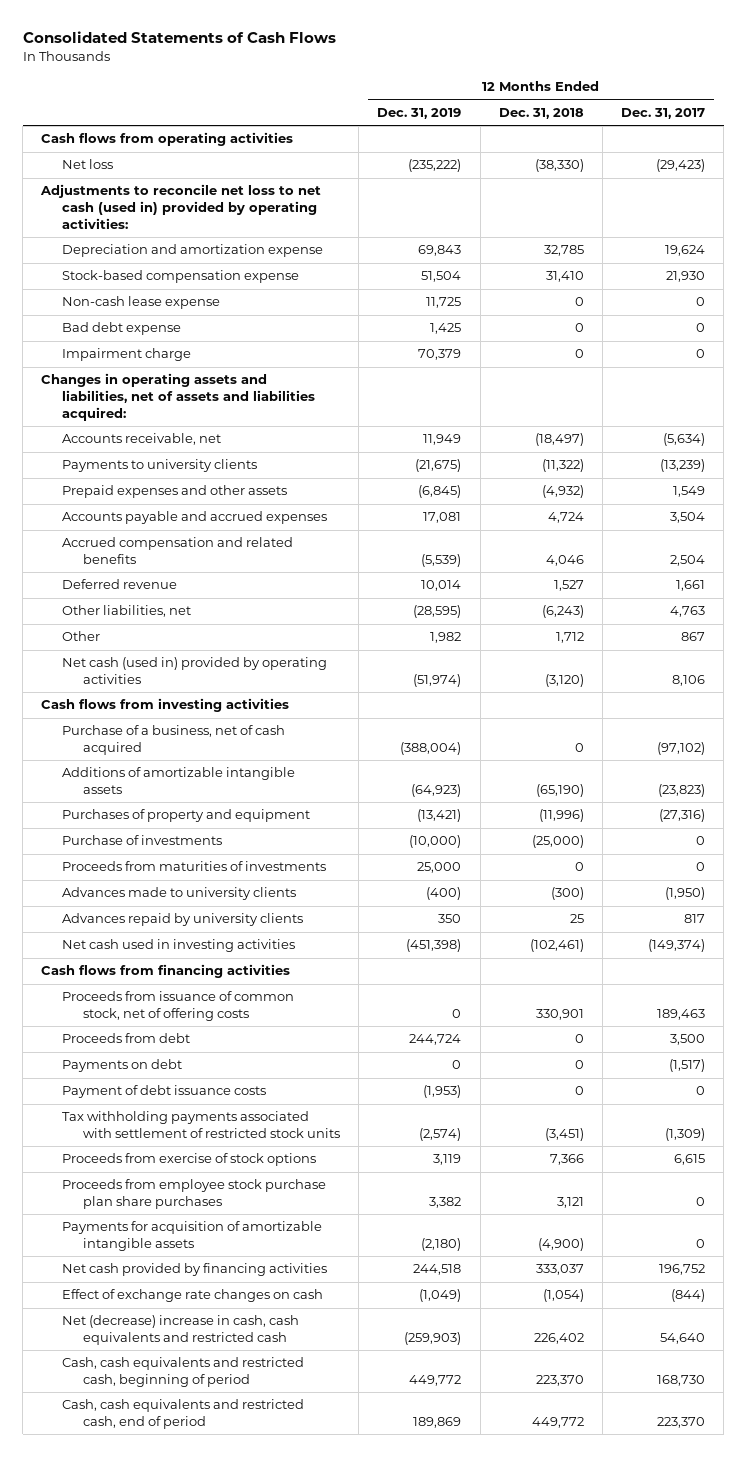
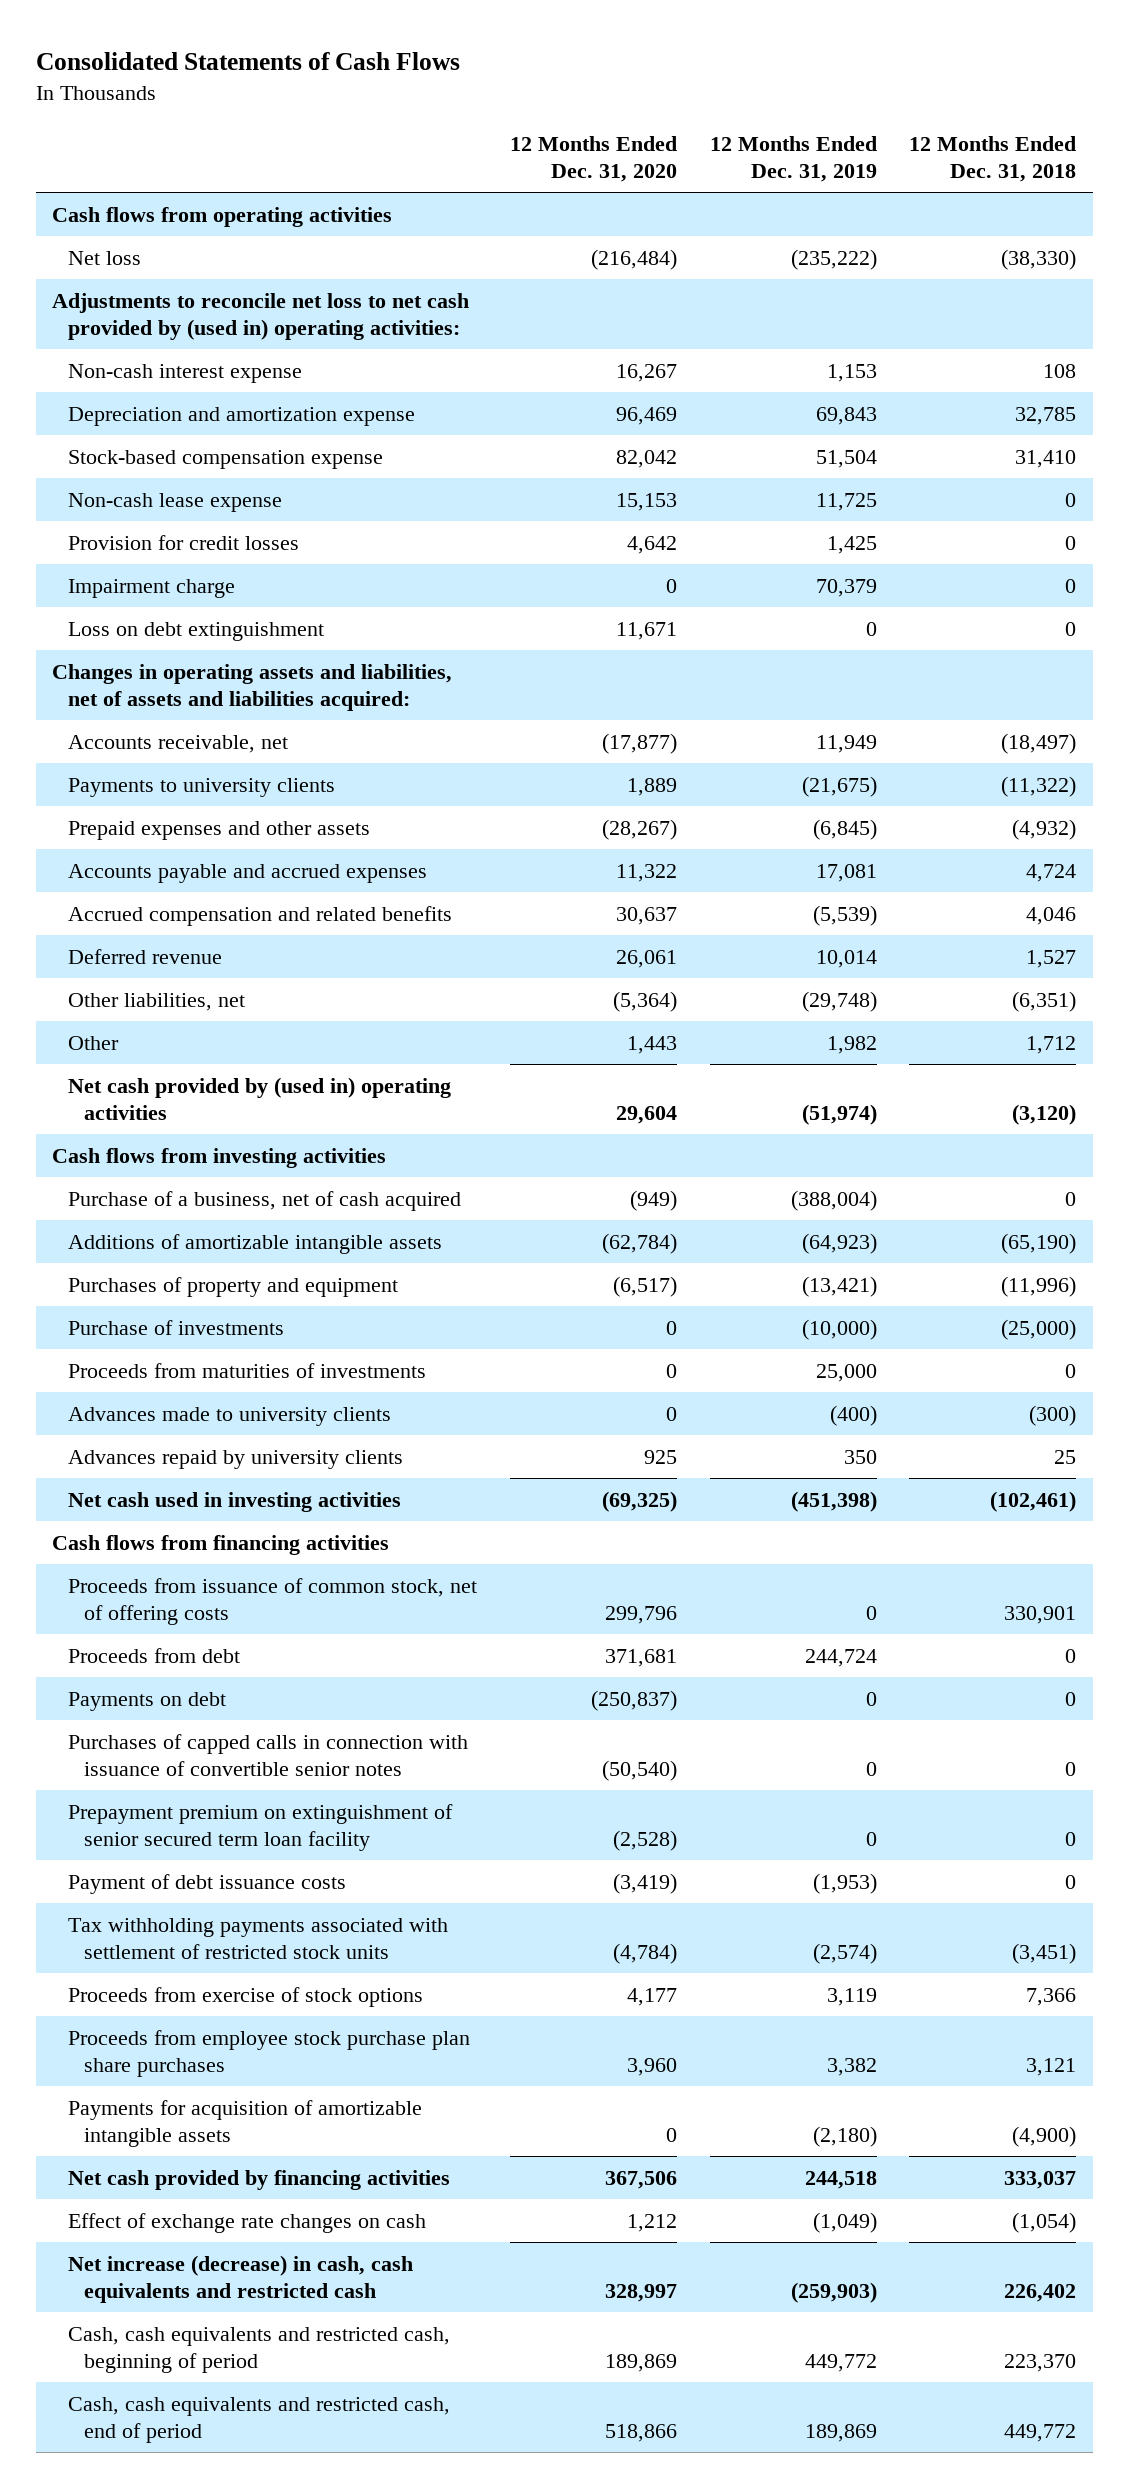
[621,108,706,120] Dec. 31, 2017 -> none
none -> [509,135,677,183] 12 Months Ended Dec. 31, 2020
[40,184,322,229] Adjustments to reconcile net loss to net cash (used in) provided by operating activities: -> [52,292,470,341] Adjustments to reconcile net loss to net cash provided by (used in) operating activities:
none -> [68,363,303,383] Non-cash interest expense
[62,322,182,336] Bad debt expense -> [68,534,300,550] Provision for credit losses
none -> [68,621,325,641] Loss on debt extinguishment
[413,605,462,619] (28,595) -> [801,990,877,1012] (29,748)
[541,605,584,619] (6,243) -> [1012,990,1077,1012] (6,351)
[62,657,328,684] Net cash (used in) provided by operating activities -> [68,1076,452,1121] Net cash provided by (used in) operating activities
none -> [68,1733,469,1777] Purchases of capped calls in connection with issuance of convertible senior notes
none -> [68,1803,454,1852] Prepayment premium on extinguishment of senior secured term loan facility
[62,1315,300,1345] Net (decrease) increase in cash, cash equivalents and restricted cash -> [68,2254,414,2304] Net increase (decrease) in cash, cash equivalents and restricted cash

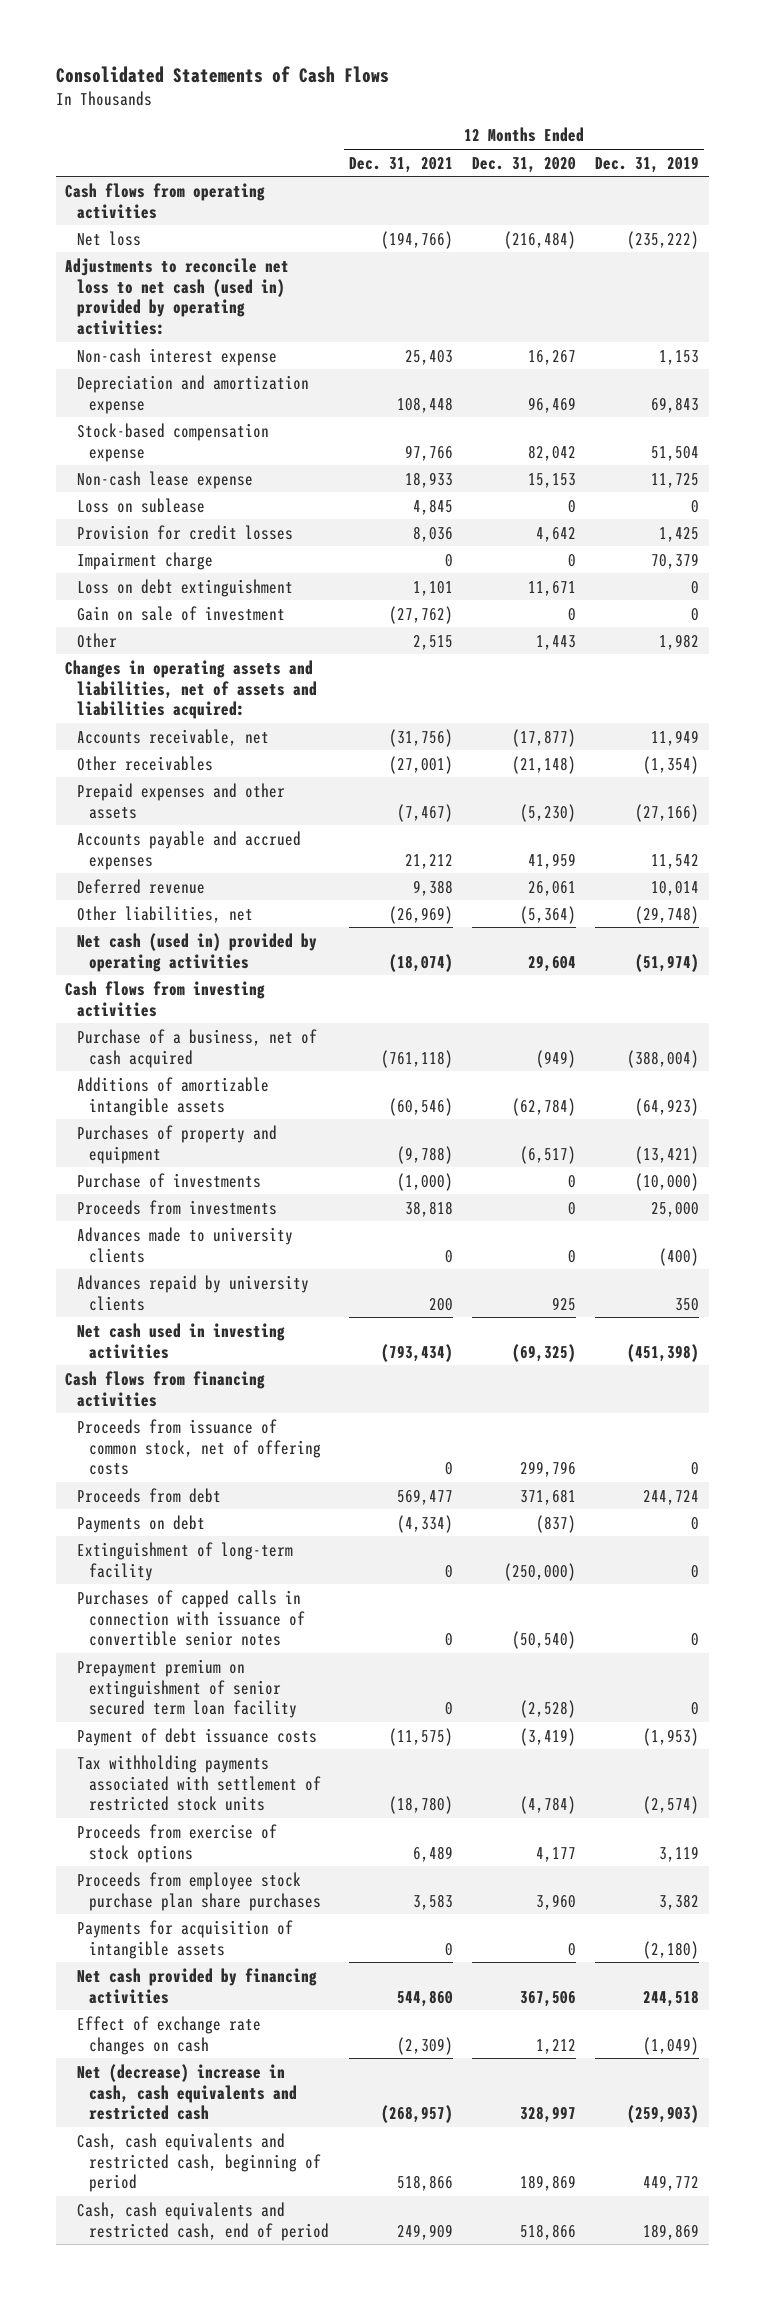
[909,135,1077,183] 12 Months Ended Dec. 31, 2018 -> none
none -> [348,156,453,173] Dec. 31, 2021
[52,292,470,341] Adjustments to reconcile net loss to net cash provided by (used in) operating activities: -> [65,257,290,336] Adjustments to reconcile net loss to net cash (used in) provided by operating activities:
none -> [77,497,206,513] Loss on sublease
none -> [77,605,286,621] Gain on sale of investment
[68,1035,120,1050] Other -> [77,632,118,648] Other
[68,777,336,797] Payments to university clients -> none
[68,905,453,926] Accrued compensation and related benefits -> none
none -> [77,755,214,771] Other receivables
[601,818,677,840] (28,267) -> [519,803,576,822] (5,230)
[812,818,877,840] (6,845) -> [635,803,700,822] (27,166)
[615,863,677,882] 11,322 -> [527,852,576,869] 41,959
[815,863,877,882] 17,081 -> [651,853,700,869] 11,542
[68,1076,452,1121] Net cash provided by (used in) operating activities -> [77,932,318,972] Net cash (used in) provided by operating activities
[68,1362,427,1378] Proceeds from maturities of investments -> [77,1199,278,1215] Proceeds from investments
[590,1689,677,1711] (250,837) -> [535,1514,576,1533] (837)
none -> [77,1541,294,1581] Extinguishment of long-term facility
[68,2099,423,2148] Payments for acquisition of amortizable intangible assets -> [77,1919,294,1959] Payments for acquisition of intangible assets
[68,2254,414,2304] Net increase (decrease) in cash, cash equivalents and restricted cash -> [77,2063,298,2121] Net (decrease) increase in cash, cash equivalents and restricted cash

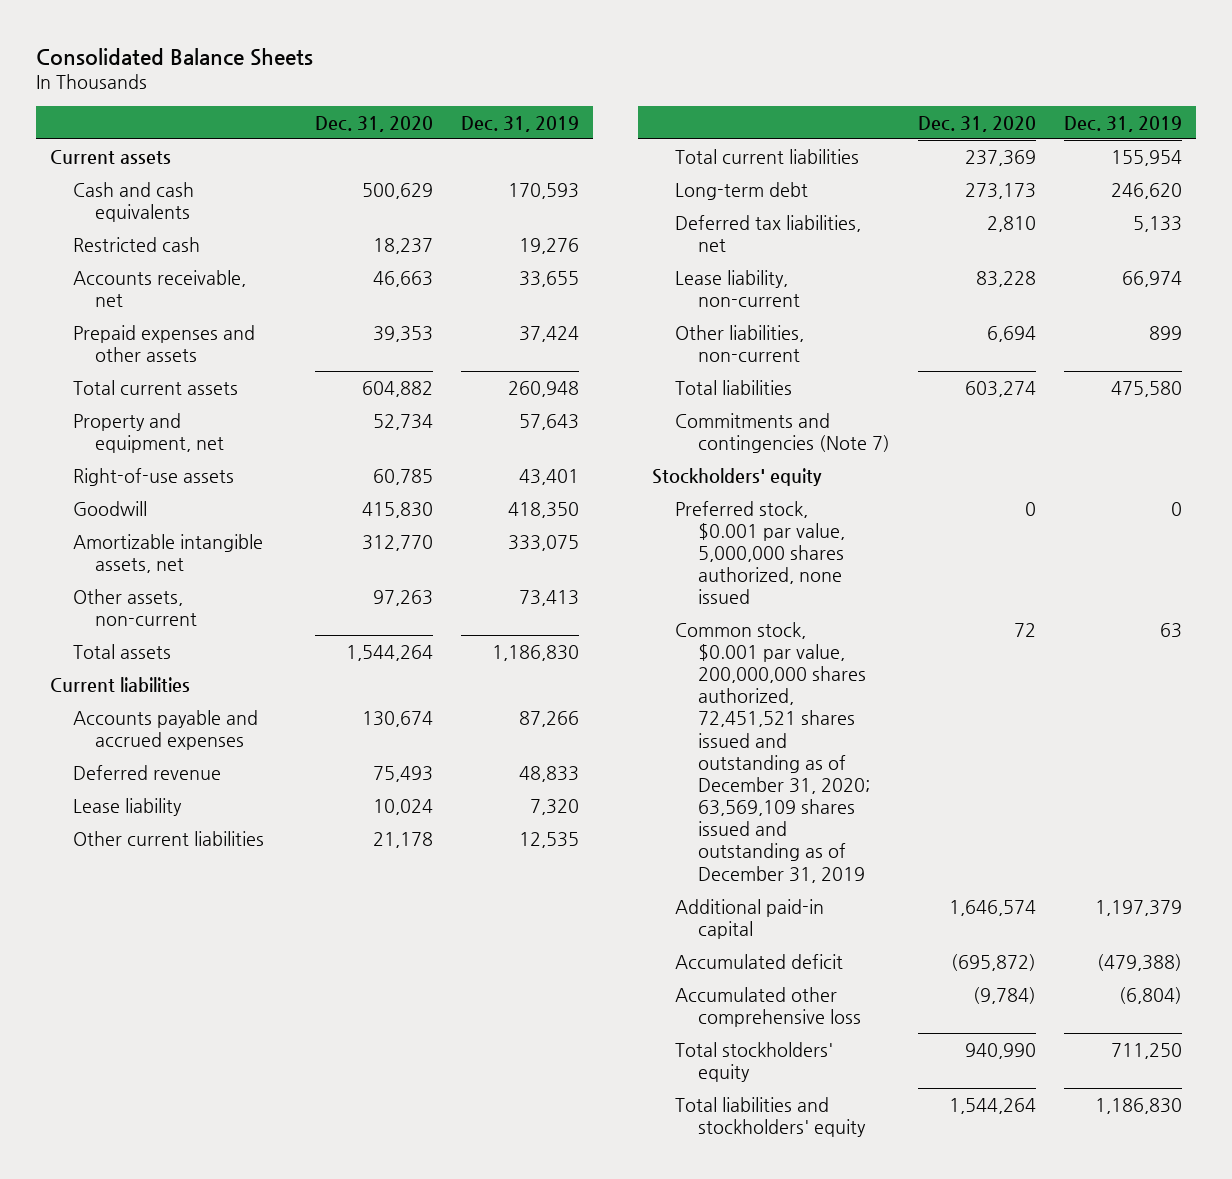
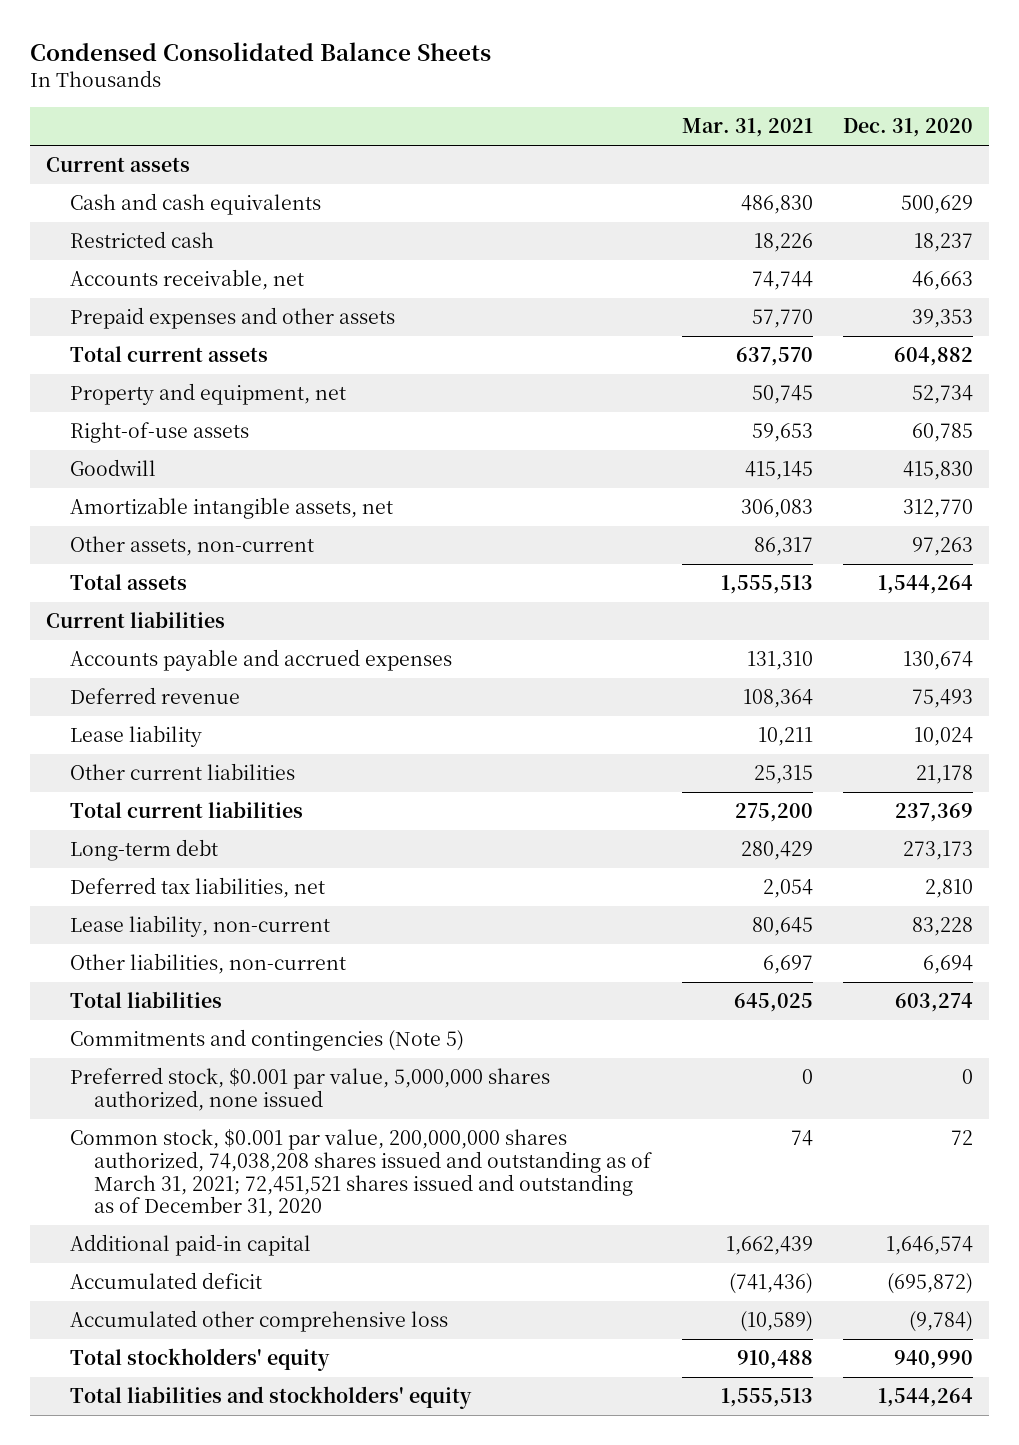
[35,47,313,66] Consolidated Balance Sheets -> [30,41,492,61] Condensed Consolidated Balance Sheets
[461,115,580,132] Dec. 31, 2019 -> none
none -> [681,118,813,138] Mar. 31, 2021
[652,467,823,486] Stockholders' equity -> none
[675,412,890,453] Commitments and contingencies (Note 7) -> [69,1029,464,1052] Commitments and contingencies (Note 5)
[675,621,870,883] Common stock, $0.001 par value, 200,000,000 shares authorized, 72,451,521 shares issued and outstanding as of December 31, 2020; 63,569,109 shares issued and outstanding as of December 31, 2019 -> [69,1129,652,1218] Common stock, $0.001 par value, 200,000,000 shares authorized, 74,038,208 shares issued and outstanding as of March 31, 2021; 72,451,521 shares issued and outstanding as of December 31, 2020

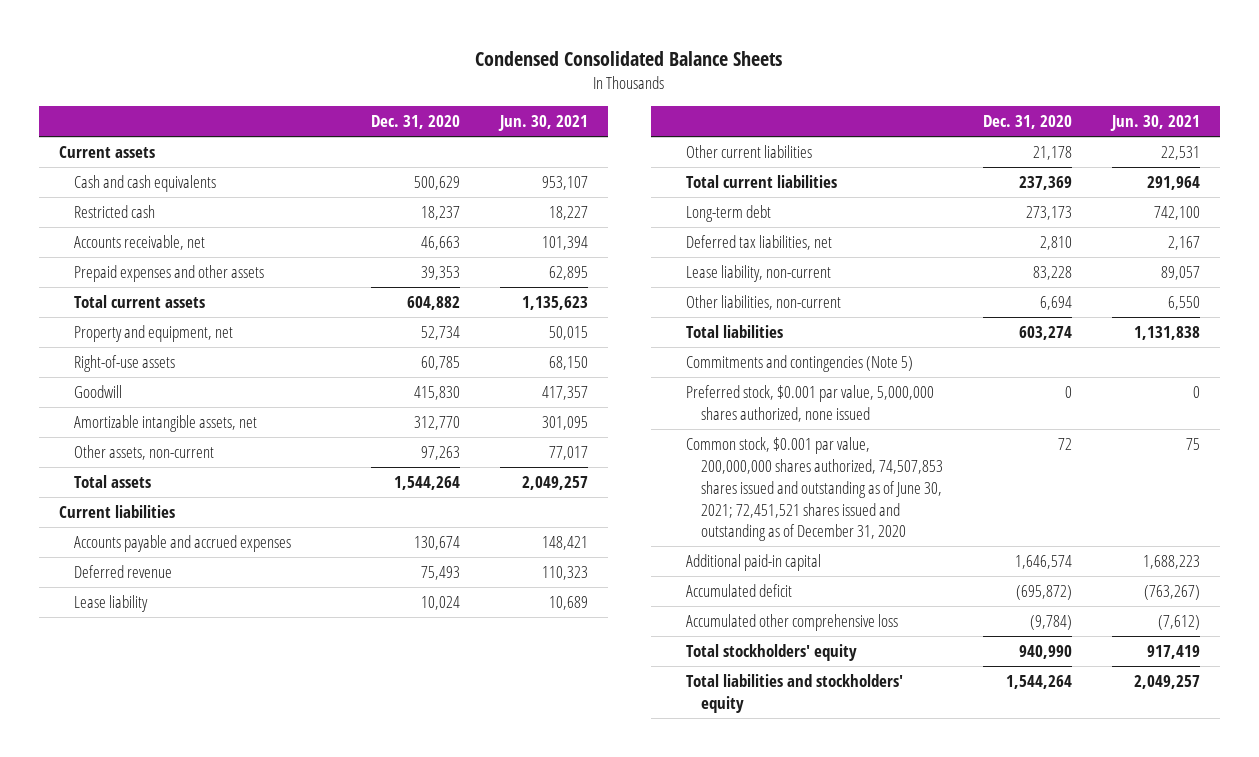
[681,118,813,138] Mar. 31, 2021 -> none
none -> [498,115,589,132] Jun. 30, 2021
[69,1129,652,1218] Common stock, $0.001 par value, 200,000,000 shares authorized, 74,038,208 shares issued and outstanding as of March 31, 2021; 72,451,521 shares issued and outstanding as of December 31, 2020 -> [685,437,943,542] Common stock, $0.001 par value, 200,000,000 shares authorized, 74,507,853 shares issued and outstanding as of June 30, 2021; 72,451,521 shares issued and outstanding as of December 31, 2020

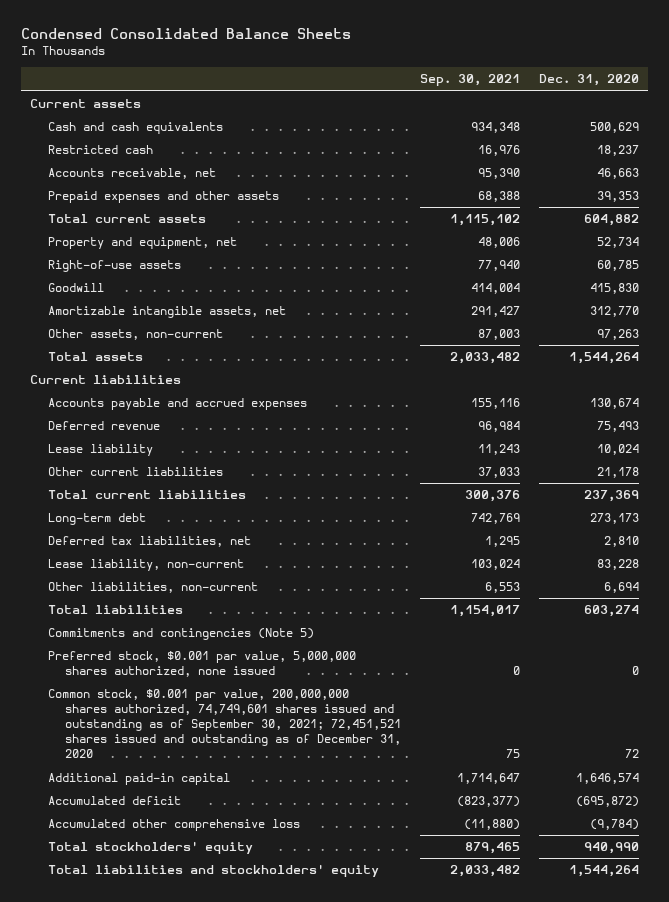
[498,115,589,132] Jun. 30, 2021 -> none
none -> [419,74,520,87] Sep. 30, 2021
[685,437,943,542] Common stock, $0.001 par value, 200,000,000 shares authorized, 74,507,853 shares issued and outstanding as of June 30, 2021; 72,451,521 shares issued and outstanding as of December 31, 2020 -> [47,689,402,759] Common stock, $0.001 par value, 200,000,000 shares authorized, 74,749,601 shares issued and outstanding as of September 30, 2021; 72,451,521 shares issued and outstanding as of December 31, 2020

